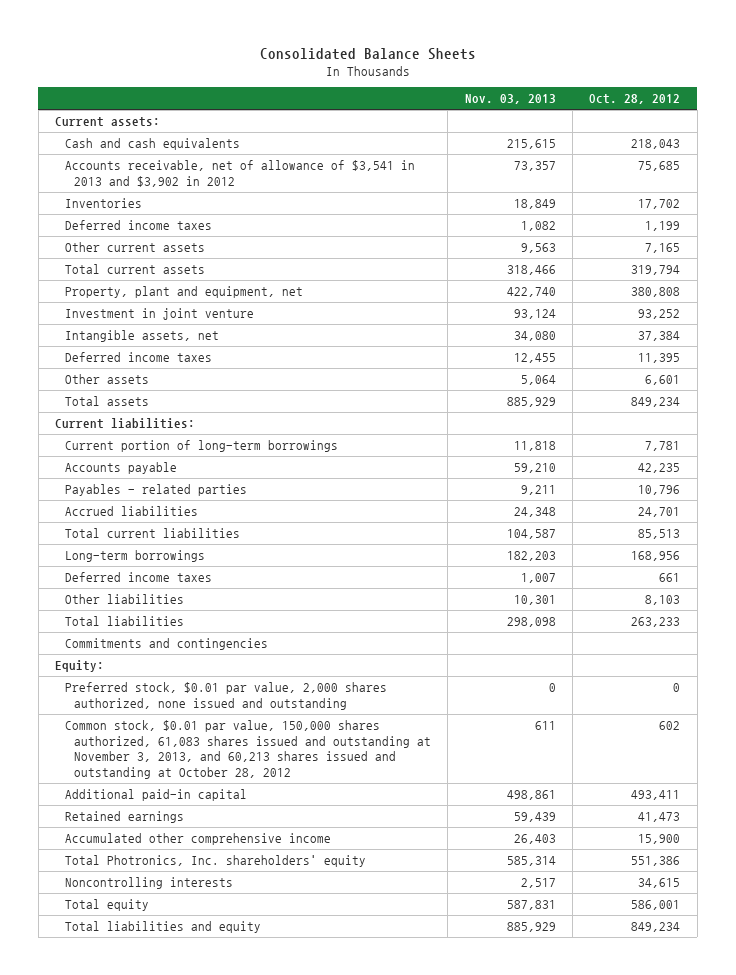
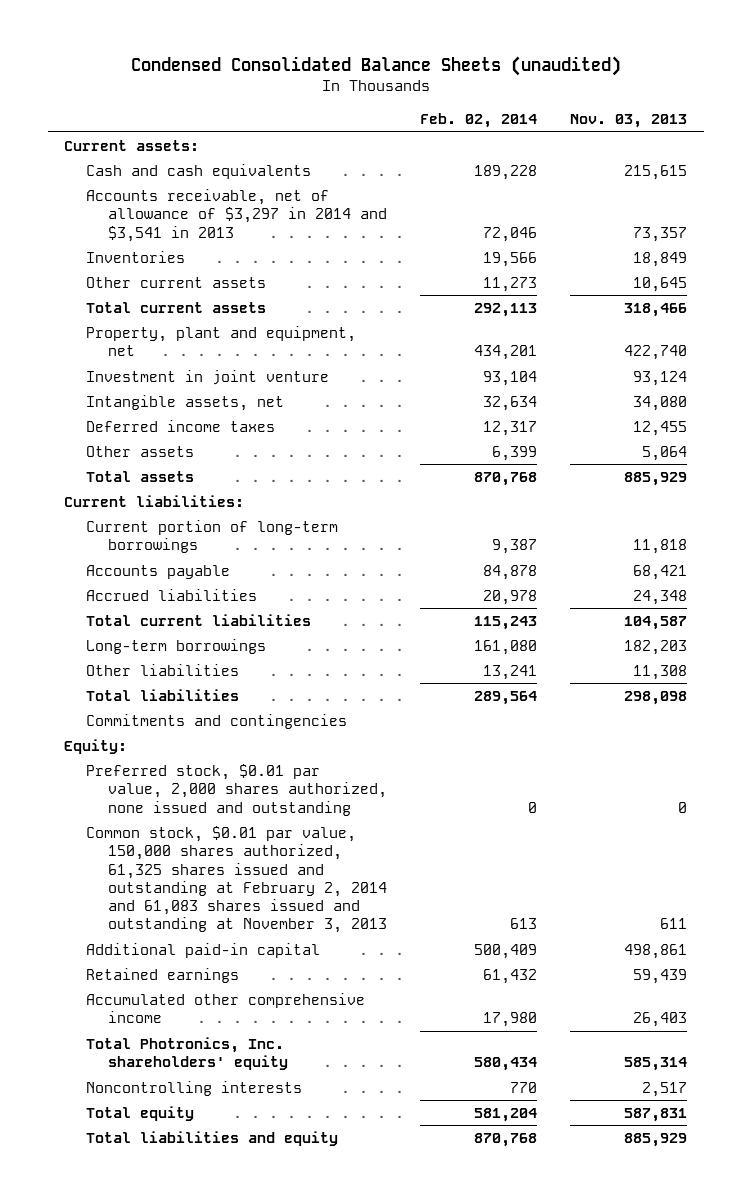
[259,47,476,60] Consolidated Balance Sheets -> [130,56,621,77] Condensed Consolidated Balance Sheets (unaudited)
[589,94,681,105] Oct. 28, 2012 -> none
none -> [420,113,538,129] Feb. 02, 2014
[64,159,415,187] Accounts receivable, net of allowance of $3,541 in 2013 and $3,902 in 2012 -> [86,188,388,242] Accounts receivable, net of allowance of $3,297 in 2014 and $3,541 in 2013
[64,219,212,230] Deferred income taxes -> none
[520,242,556,253] 9,563 -> [633,276,688,292] 10,645
[64,483,247,496] Payables - related parties -> none
[513,462,556,473] 59,210 -> [633,564,688,580] 68,421
[64,571,212,582] Deferred income taxes -> none
[513,594,556,605] 10,301 -> [633,664,688,680] 11,308
[64,719,432,780] Common stock, $0.01 par value, 150,000 shares authorized, 61,083 shares issued and outstanding at November 3, 2013, and 60,213 shares issued and outstanding at October 28, 2012 -> [86,825,388,934] Common stock, $0.01 par value, 150,000 shares authorized, 61,325 shares issued and outstanding at February 2, 2014 and 61,083 shares issued and outstanding at November 3, 2013

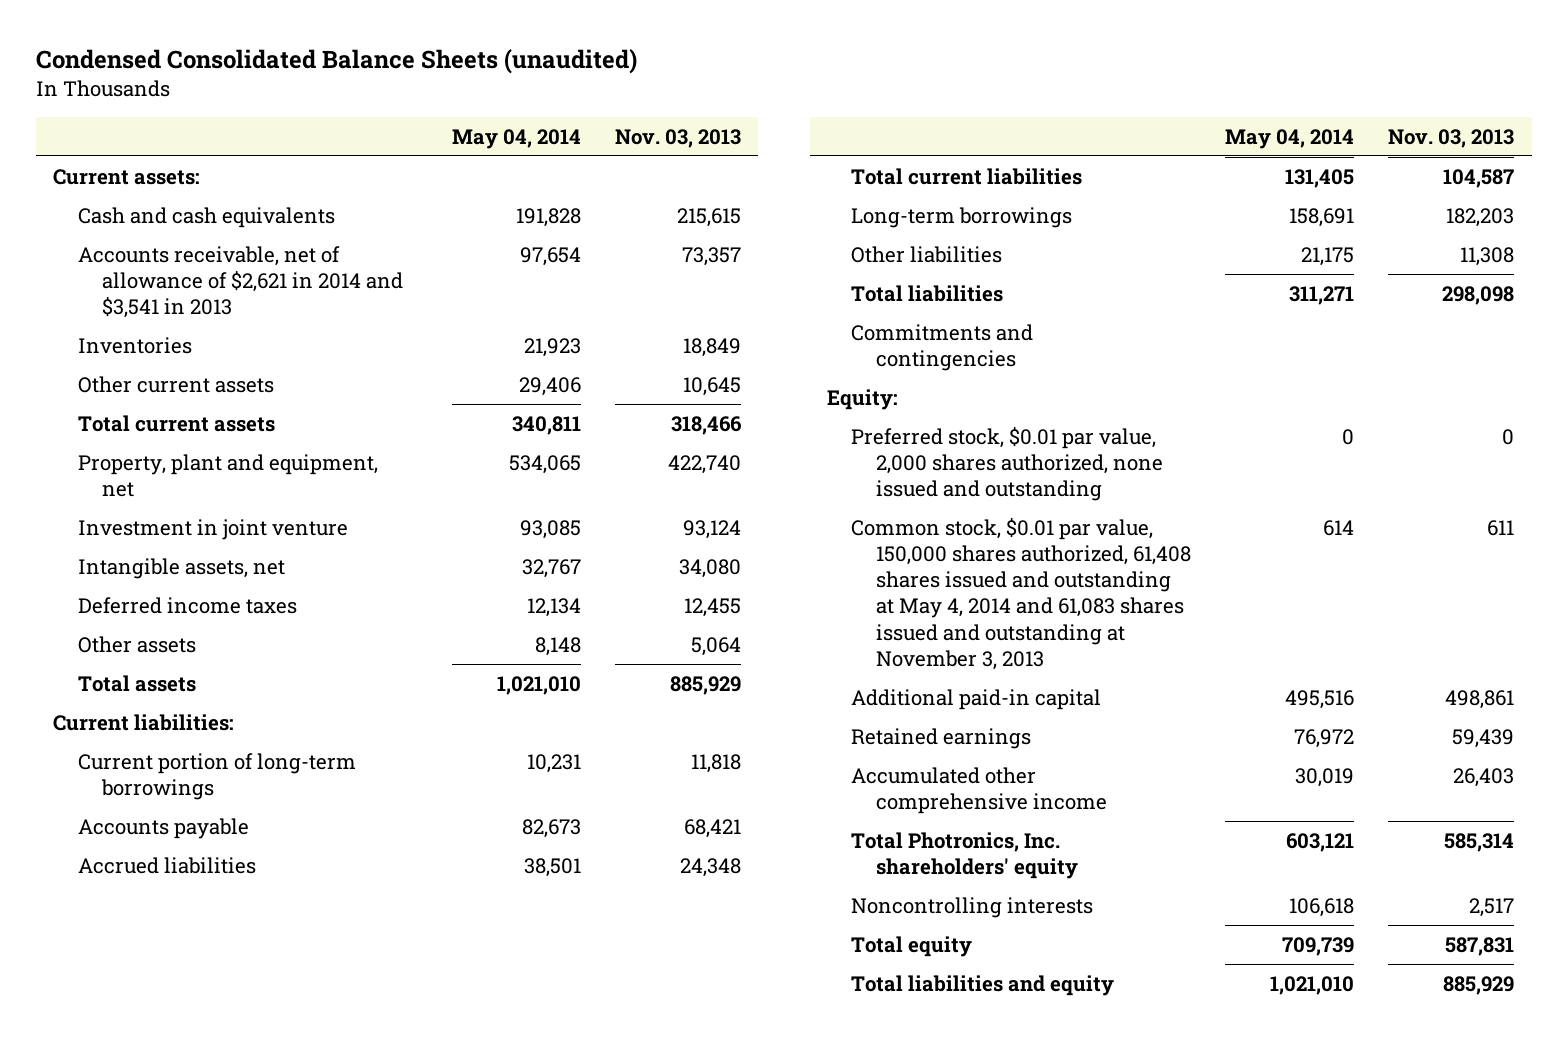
[420,113,538,129] Feb. 02, 2014 -> none
none -> [451,128,581,149] May 04, 2014
[86,188,388,242] Accounts receivable, net of allowance of $3,297 in 2014 and $3,541 in 2013 -> [77,245,404,319] Accounts receivable, net of allowance of $2,621 in 2014 and $3,541 in 2013
[86,825,388,934] Common stock, $0.01 par value, 150,000 shares authorized, 61,325 shares issued and outstanding at February 2, 2014 and 61,083 shares issued and outstanding at November 3, 2013 -> [851,517,1191,670] Common stock, $0.01 par value, 150,000 shares authorized, 61,408 shares issued and outstanding at May 4, 2014 and 61,083 shares issued and outstanding at November 3, 2013

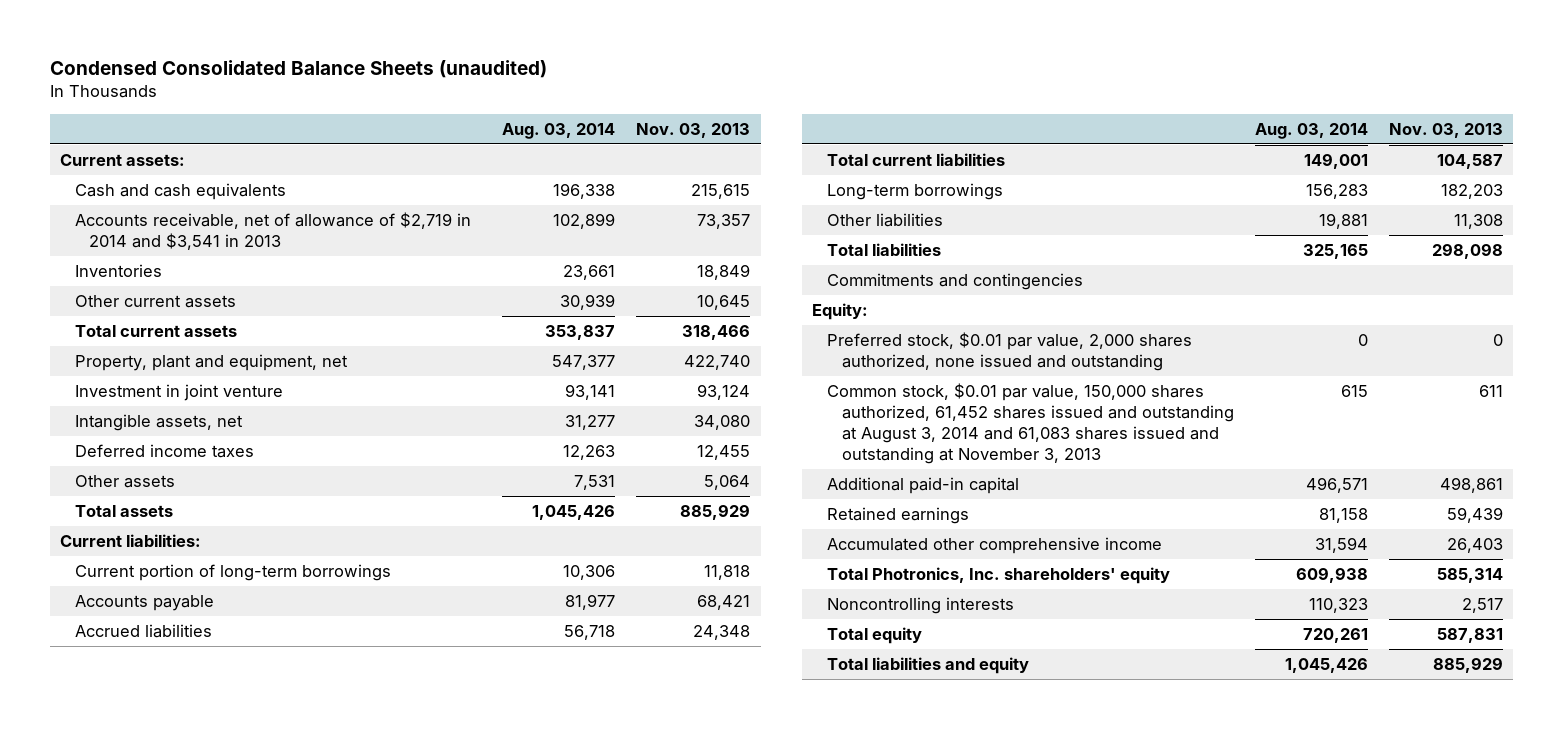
[451,128,581,149] May 04, 2014 -> none
none -> [502,122,616,139] Aug. 03, 2014
[77,245,404,319] Accounts receivable, net of allowance of $2,621 in 2014 and $3,541 in 2013 -> [74,212,471,250] Accounts receivable, net of allowance of $2,719 in 2014 and $3,541 in 2013
[851,517,1191,670] Common stock, $0.01 par value, 150,000 shares authorized, 61,408 shares issued and outstanding at May 4, 2014 and 61,083 shares issued and outstanding at November 3, 2013 -> [826,383,1234,464] Common stock, $0.01 par value, 150,000 shares authorized, 61,452 shares issued and outstanding at August 3, 2014 and 61,083 shares issued and outstanding at November 3, 2013

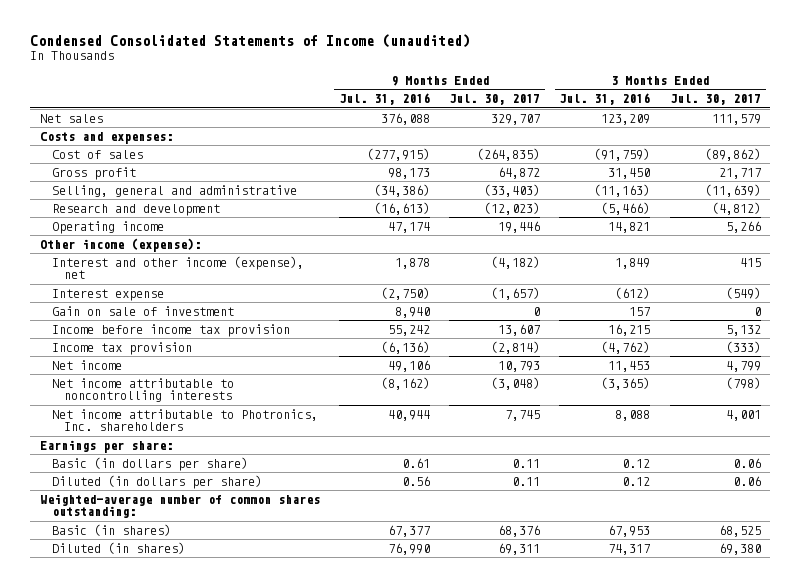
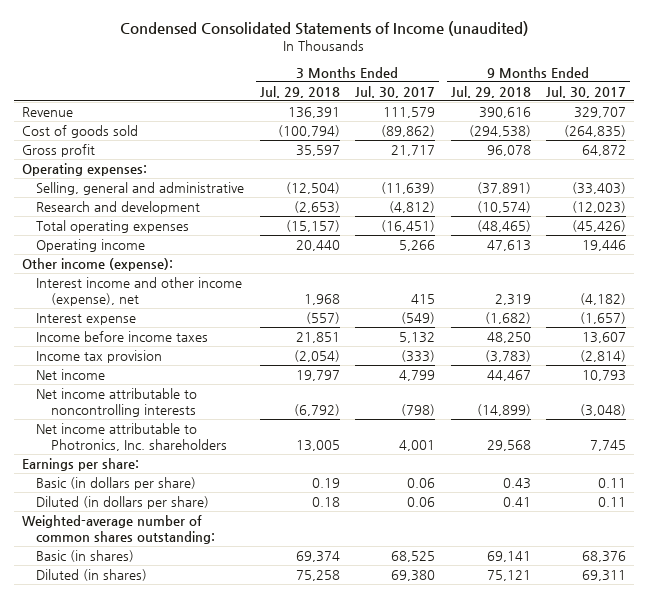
[338,93,430,106] Jul. 31, 2016 -> none
[559,93,651,106] Jul. 31, 2016 -> none
none -> [259,85,340,98] Jul. 29, 2018
none -> [450,85,531,98] Jul. 29, 2018
[39,131,173,144] Costs and expenses: -> none
[39,113,103,123] Net sales -> [21,106,73,117] Revenue
[51,149,143,159] Cost of sales -> [21,124,138,138] Cost of goods sold
none -> [21,162,147,176] Operating expenses:
none -> [36,219,190,233] Total operating expenses
[51,255,304,280] Interest and other income (expense), net -> [36,276,243,307] Interest income and other income (expense), net
[51,305,234,316] Gain on sale of investment -> none
[51,323,290,337] Income before income tax provision -> [36,330,209,342] Income before income taxes

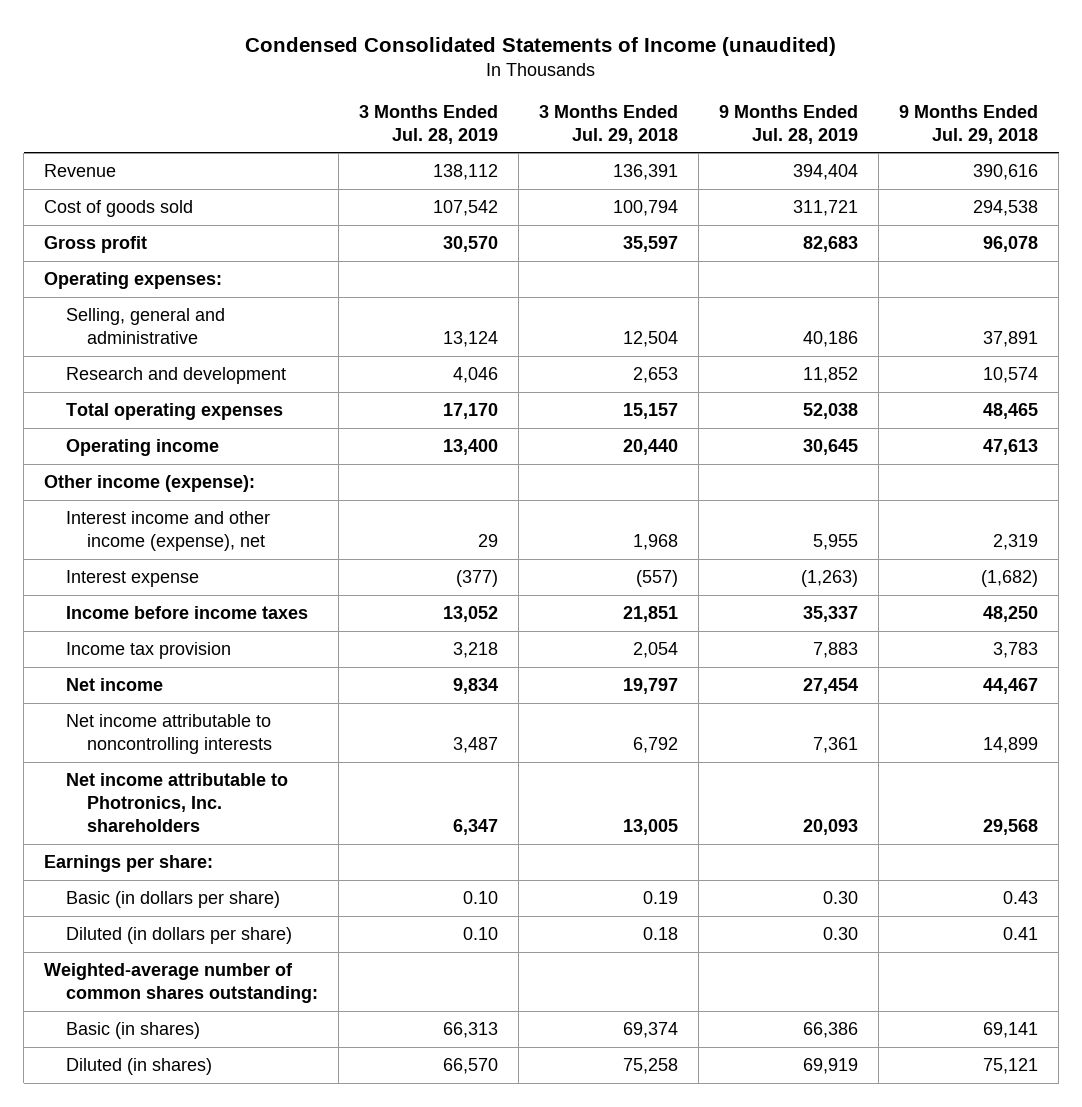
[355,85,436,98] Jul. 30, 2017 -> none
[546,85,627,98] Jul. 30, 2017 -> none
none -> [358,104,498,144] 3 Months Ended Jul. 28, 2019
none -> [719,104,859,144] 9 Months Ended Jul. 28, 2019
[277,124,340,137] (100,794) -> [612,200,678,217] 100,794
[468,124,531,137] (294,538) -> [973,200,1039,217] 294,538
[285,181,340,194] (12,504) -> [622,331,678,348] 12,504
[476,181,531,194] (37,891) -> [983,331,1039,348] 37,891
[293,200,340,213] (2,653) -> [632,367,678,384] 2,653
[476,200,531,213] (10,574) -> [983,367,1039,384] 10,574
[285,219,340,232] (15,157) -> [622,403,678,420] 15,157
[476,219,531,232] (48,465) -> [983,403,1039,420] 48,465
[293,349,340,362] (2,054) -> [632,642,678,659] 2,054
[484,349,531,362] (3,783) -> [993,642,1039,659] 3,783
[293,404,340,417] (6,792) -> [632,737,678,754] 6,792
[476,404,531,417] (14,899) -> [983,737,1039,754] 14,899

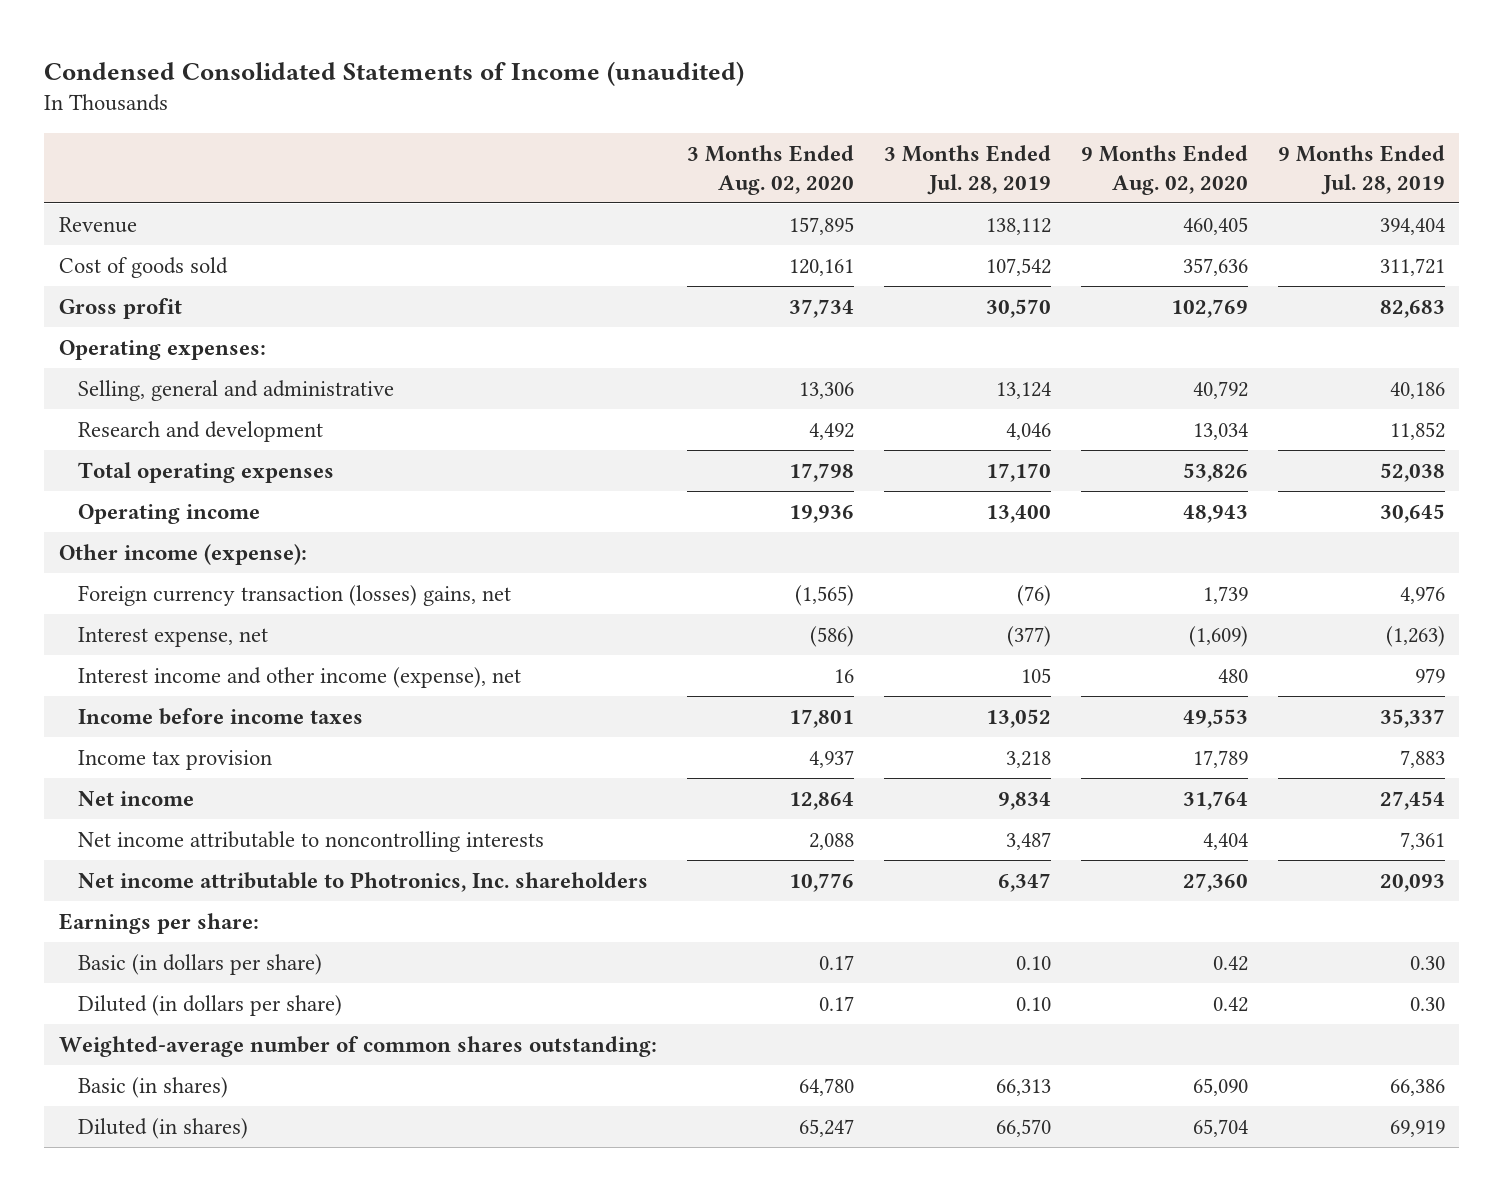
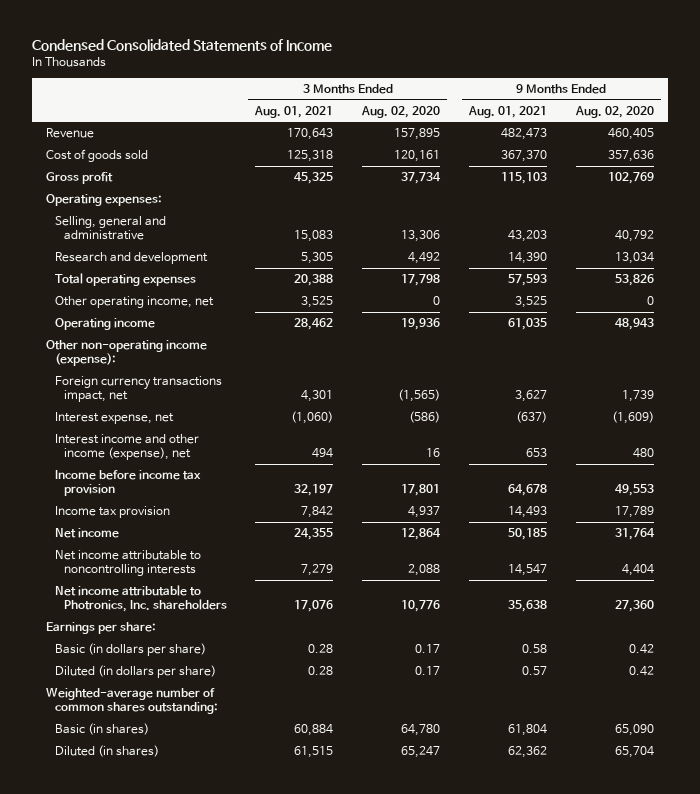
[44,60,745,86] Condensed Consolidated Statements of Income (unaudited) -> [31,38,332,51] Condensed Consolidated Statements of Income
[883,144,1051,195] 3 Months Ended Jul. 28, 2019 -> none
[1277,144,1445,195] 9 Months Ended Jul. 28, 2019 -> none
none -> [254,105,334,118] Aug. 01, 2021
none -> [467,105,547,118] Aug. 01, 2021
none -> [54,296,214,309] Other operating income, net
[59,543,308,565] Other income (expense): -> [46,340,208,367] Other non-operating income (expense):
[77,584,511,606] Foreign currency transaction (losses) gains, net -> [54,376,222,403] Foreign currency transactions impact, net
[77,707,363,725] Income before income taxes -> [54,470,201,497] Income before income tax provision

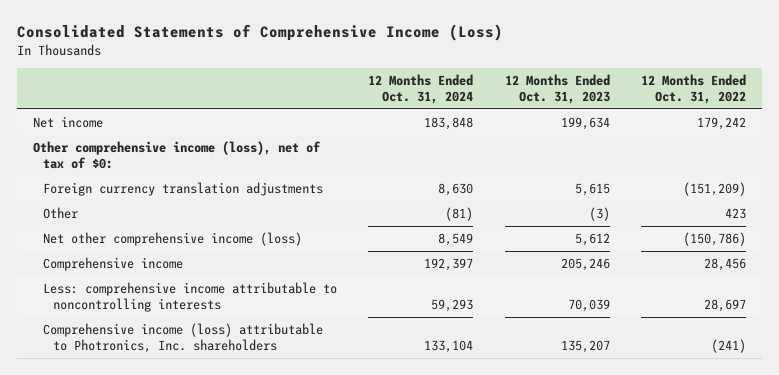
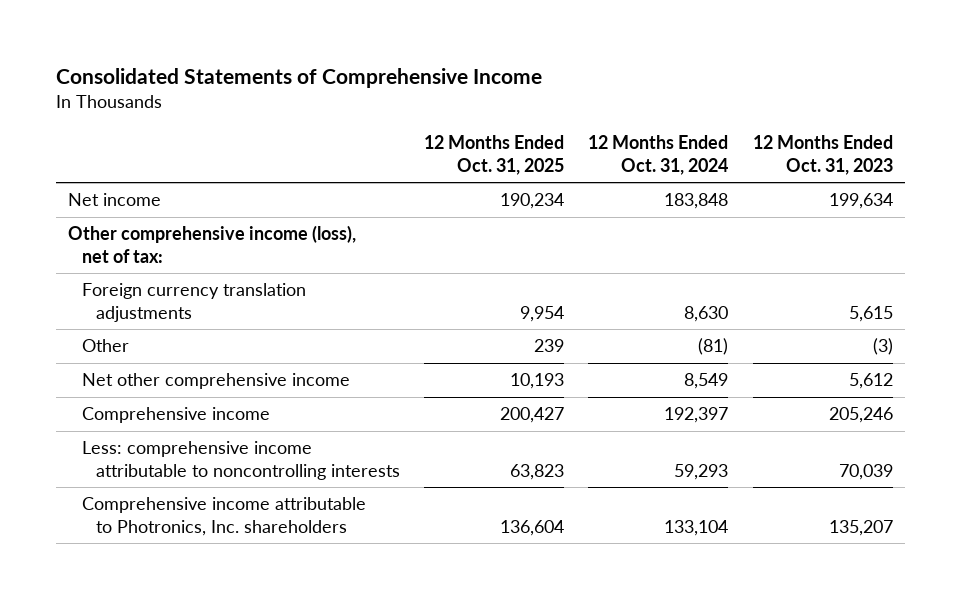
[16,24,503,42] Consolidated Statements of Comprehensive Income (Loss) -> [55,67,542,88] Consolidated Statements of Comprehensive Income
[641,74,747,104] 12 Months Ended Oct. 31, 2022 -> none
none -> [423,135,564,175] 12 Months Ended Oct. 31, 2025
[32,141,321,169] Other comprehensive income (loss), net of tax of $0: -> [67,225,356,263] Other comprehensive income (loss), net of tax:
[42,232,302,247] Net other comprehensive income (loss) -> [81,373,350,390] Net other comprehensive income
[42,323,323,353] Comprehensive income (loss) attributable to Photronics, Inc. shareholders -> [81,497,366,536] Comprehensive income attributable to Photronics, Inc. shareholders

